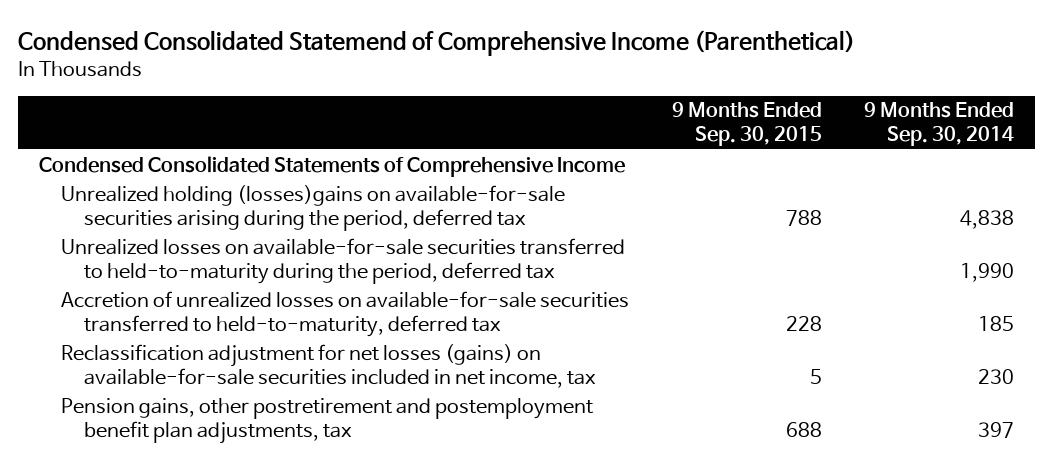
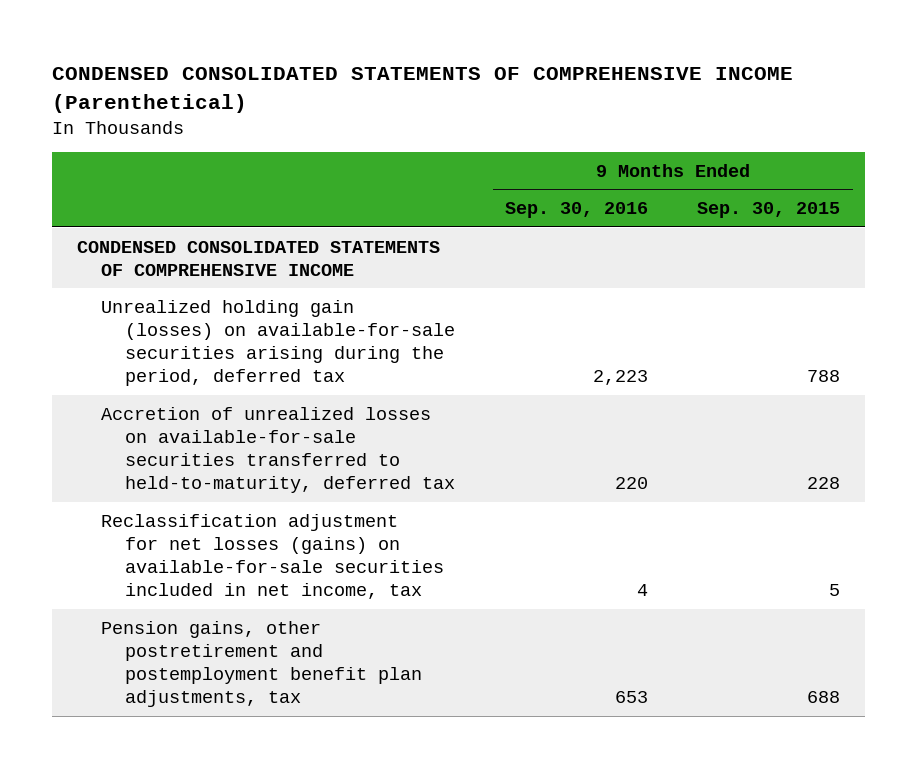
[17,29,855,56] Condensed Consolidated Statemend of Comprehensive Income (Parenthetical) -> [51,67,793,113] CONDENSED CONSOLIDATED STATEMENTS OF COMPREHENSIVE INCOME (Parenthetical)
[863,102,1014,147] 9 Months Ended Sep. 30, 2014 -> none
none -> [504,202,648,219] Sep. 30, 2016
[61,237,626,284] Unrealized losses on available-for-sale securities transferred to held-to-maturity during the period, deferred tax -> none
[39,155,626,177] Condensed Consolidated Statements of Comprehensive Income -> [76,240,440,276] CONDENSED CONSOLIDATED STATEMENTS OF COMPREHENSIVE INCOME
[61,184,566,231] Unrealized holding (losses)gains on available-for-sale securities arising during the period, deferred tax -> [101,299,456,386] Unrealized holding gain (losses) on available-for-sale securities arising during the period, deferred tax

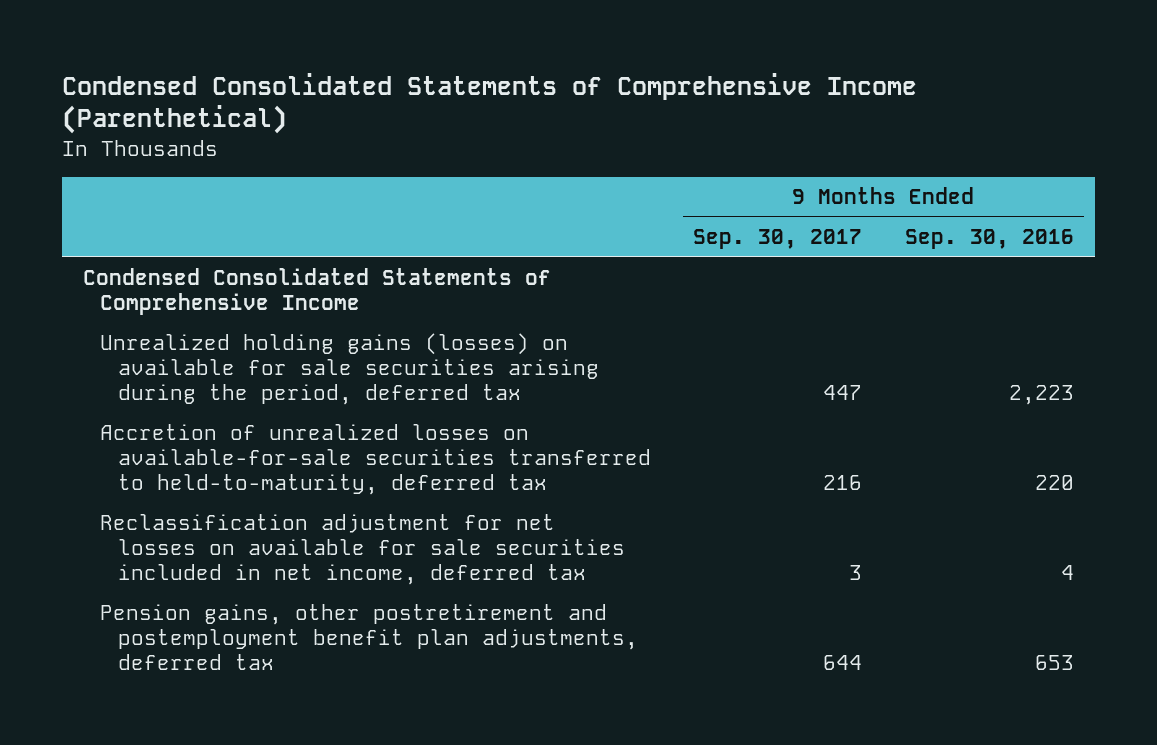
[51,67,793,113] CONDENSED CONSOLIDATED STATEMENTS OF COMPREHENSIVE INCOME (Parenthetical) -> [61,72,917,135] Condensed Consolidated Statements of Comprehensive Income (Parenthetical)
[697,202,841,219] Sep. 30, 2015 -> none
none -> [693,229,863,250] Sep. 30, 2017
[76,240,440,276] CONDENSED CONSOLIDATED STATEMENTS OF COMPREHENSIVE INCOME -> [83,268,552,316] Condensed Consolidated Statements of Comprehensive Income
[101,299,456,386] Unrealized holding gain (losses) on available-for-sale securities arising during the period, deferred tax -> [100,333,599,406] Unrealized holding gains (losses) on available for sale securities arising during the period, deferred tax
[101,513,445,599] Reclassification adjustment for net losses (gains) on available-for-sale securities included in net income, tax -> [100,514,625,586] Reclassification adjustment for net losses on available for sale securities included in net income, deferred tax
[101,620,423,707] Pension gains, other postretirement and postemployment benefit plan adjustments, tax -> [100,604,638,671] Pension gains, other postretirement and postemployment benefit plan adjustments, deferred tax

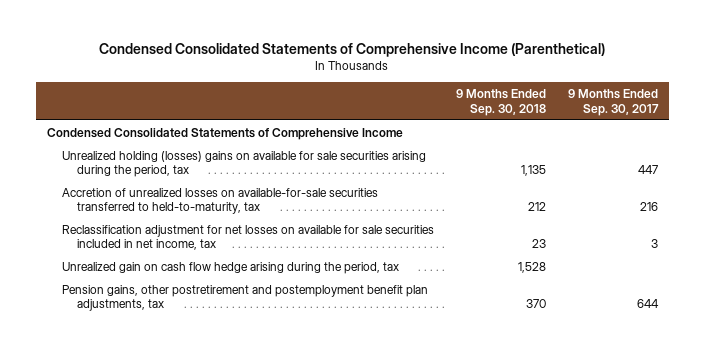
[904,229,1074,250] Sep. 30, 2016 -> none
none -> [455,88,546,116] 9 Months Ended Sep. 30, 2018
[100,333,599,406] Unrealized holding gains (losses) on available for sale securities arising during the period, deferred tax -> [62,150,427,178] Unrealized holding (losses) gains on available for sale securities arising during the period, tax
[100,424,651,496] Accretion of unrealized losses on available-for-sale securities transferred to held-to-maturity, deferred tax -> [62,187,379,215] Accretion of unrealized losses on available-for-sale securities transferred to held-to-maturity, tax
[100,514,625,586] Reclassification adjustment for net losses on available for sale securities included in net income, deferred tax -> [62,224,435,251] Reclassification adjustment for net losses on available for sale securities included in net income, tax
none -> [62,261,400,274] Unrealized gain on cash flow hedge arising during the period, tax
[100,604,638,671] Pension gains, other postretirement and postemployment benefit plan adjustments, deferred tax -> [62,284,429,312] Pension gains, other postretirement and postemployment benefit plan adjustments, tax

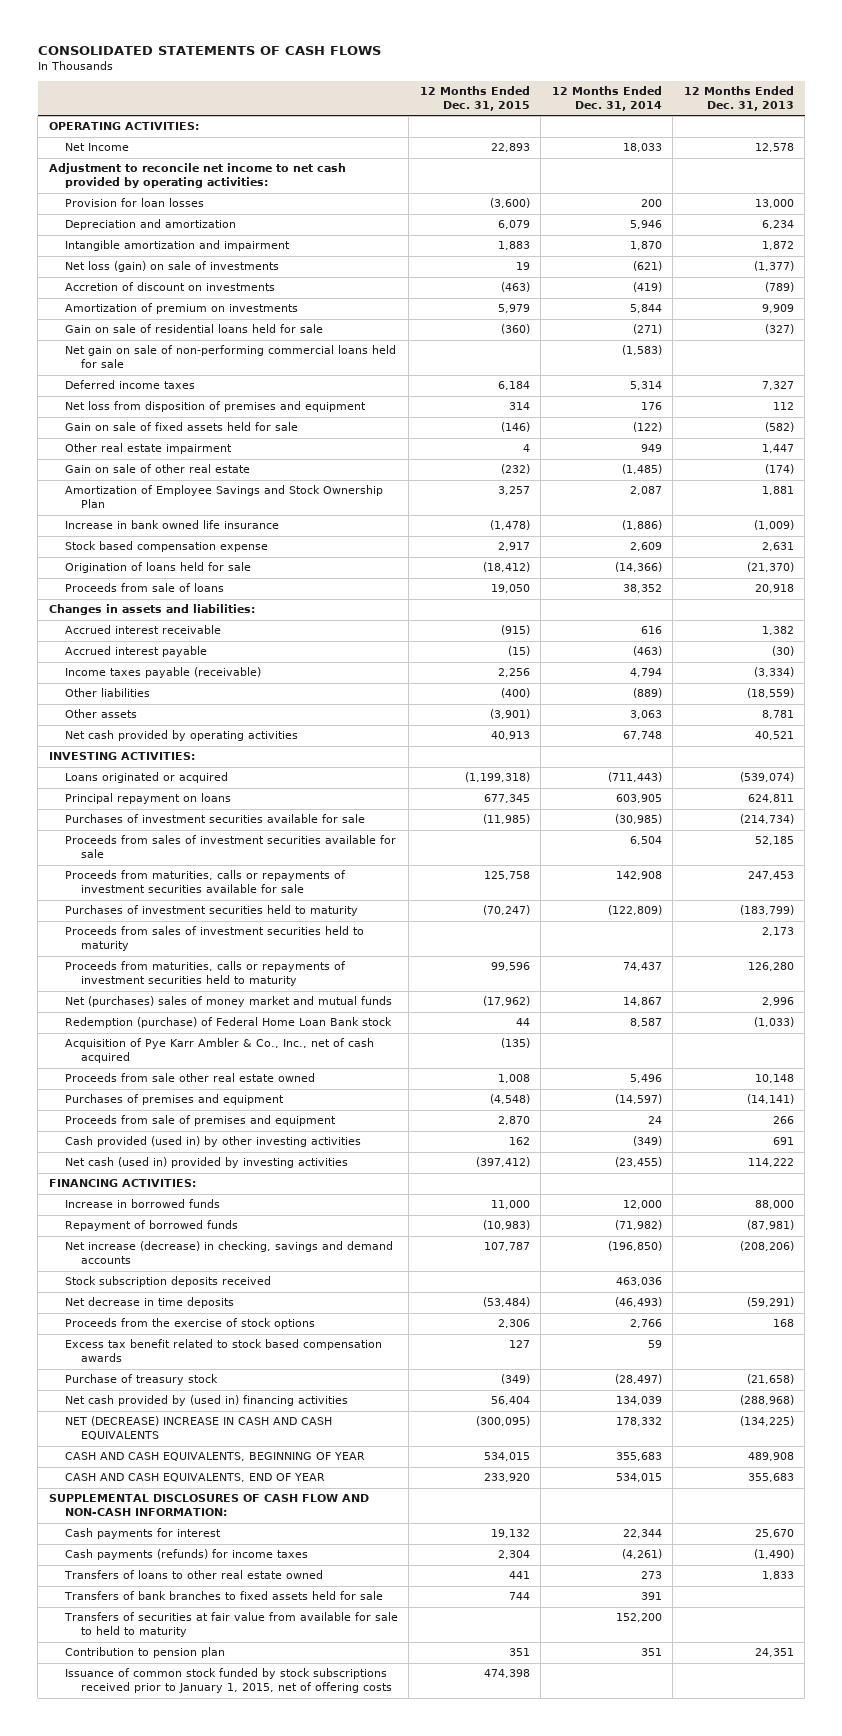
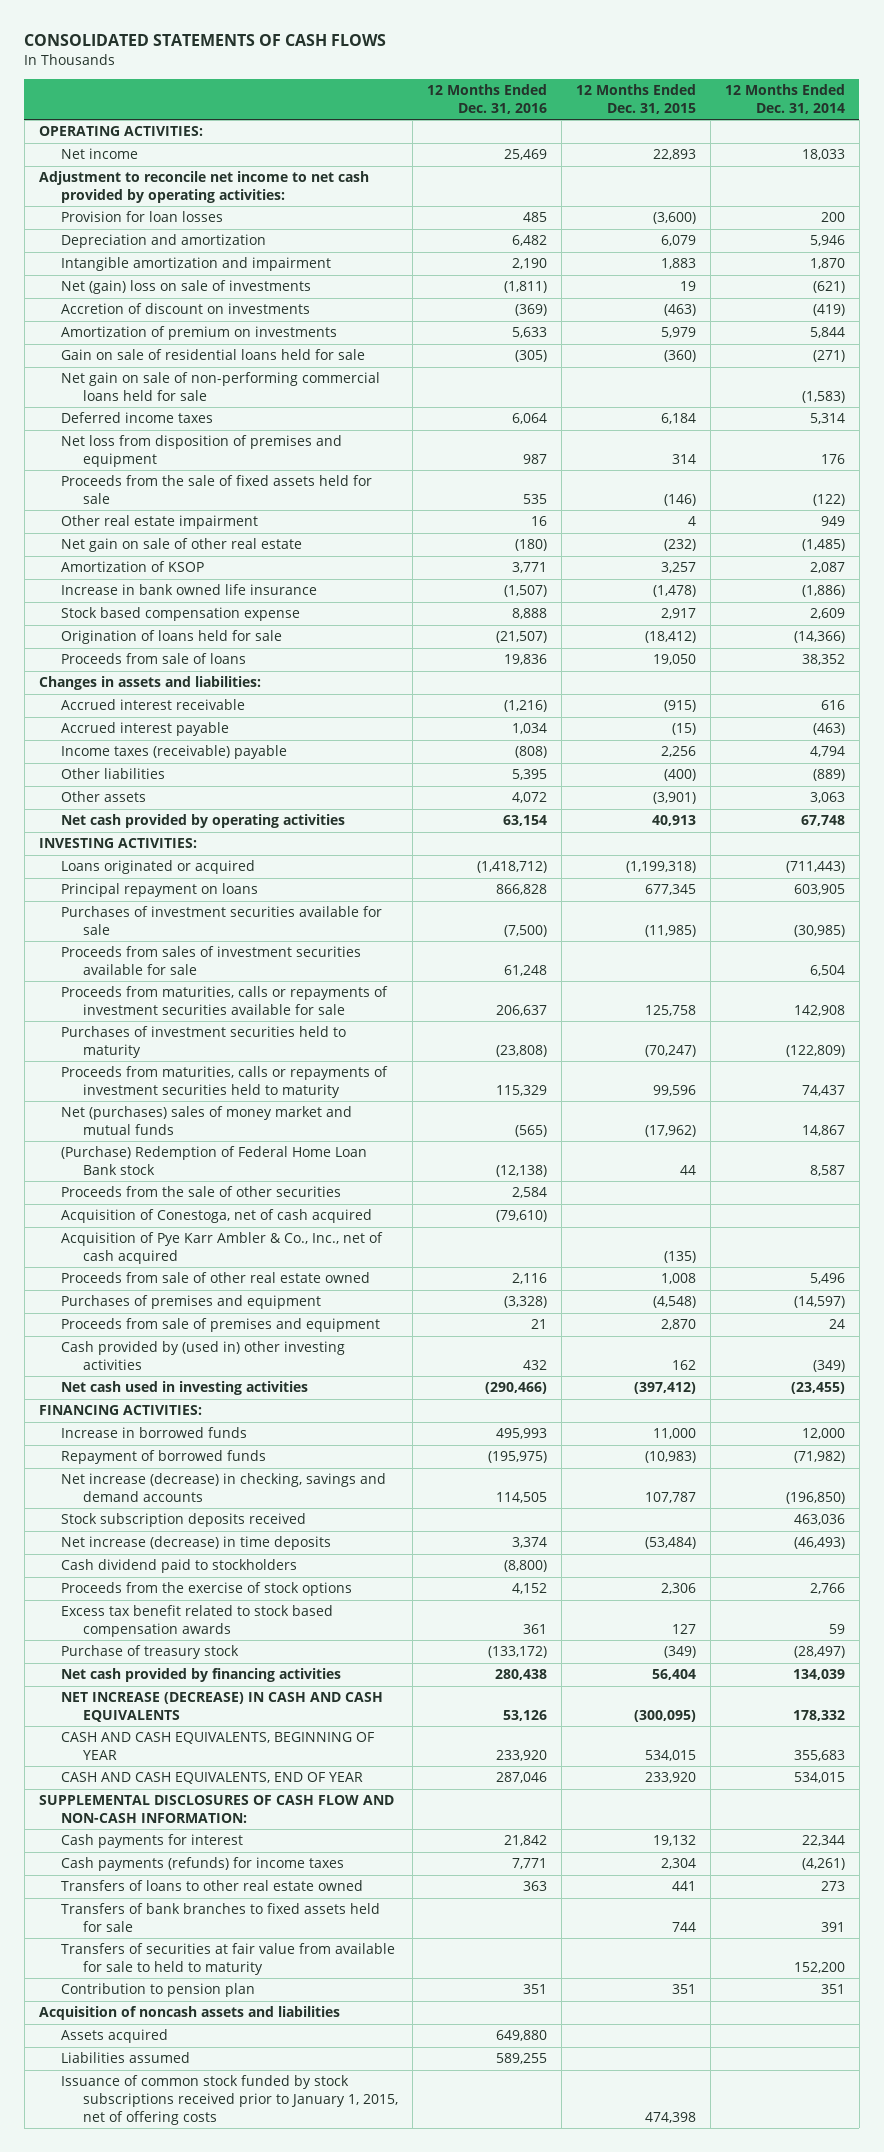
[683,86,794,112] 12 Months Ended Dec. 31, 2013 -> none
none -> [426,84,547,114] 12 Months Ended Dec. 31, 2016
[64,143,129,152] Net Income -> [60,148,138,160] Net income
[64,261,279,273] Net loss (gain) on sale of investments -> [60,280,311,295] Net (gain) loss on sale of investments
[64,422,298,432] Gain on sale of fixed assets held for sale -> [60,475,372,504] Proceeds from the sale of fixed assets held for sale
[64,464,250,474] Gain on sale of other real estate -> [60,538,302,553] Net gain on sale of other real estate
[64,485,383,509] Amortization of Employee Savings and Stock Ownership Plan -> [60,561,204,573] Amortization of KSOP
[64,667,261,679] Income taxes payable (receivable) -> [60,745,287,760] Income taxes (receivable) payable
[64,926,364,952] Proceeds from sales of investment securities held to maturity -> none
[64,1017,392,1029] Redemption (purchase) of Federal Home Loan Bank stock -> [60,1146,367,1175] (Purchase) Redemption of Federal Home Loan Bank stock
none -> [60,1186,341,1198] Proceeds from the sale of other securities
none -> [60,1209,372,1224] Acquisition of Conestoga, net of cash acquired
[64,1073,315,1083] Proceeds from sale other real estate owned -> [60,1272,370,1284] Proceeds from sale of other real estate owned
[64,1136,361,1148] Cash provided (used in) by other investing activities -> [60,1341,345,1370] Cash provided by (used in) other investing activities
[64,1157,348,1169] Net cash (used in) provided by investing activities -> [60,1381,308,1396] Net cash used in investing activities
[64,1297,234,1309] Net decrease in time deposits -> [60,1536,331,1551] Net increase (decrease) in time deposits
none -> [60,1559,297,1574] Cash dividend paid to stockholders
[64,1395,348,1407] Net cash provided by (used in) financing activities -> [60,1668,341,1683] Net cash provided by financing activities
[64,1416,332,1441] NET (DECREASE) INCREASE IN CASH AND CASH EQUIVALENTS -> [60,1692,383,1722] NET INCREASE (DECREASE) IN CASH AND CASH EQUIVALENTS
none -> [38,2006,340,2021] Acquisition of noncash assets and liabilities
none -> [60,2029,168,2044] Assets acquired
none -> [60,2052,190,2064] Liabilities assumed

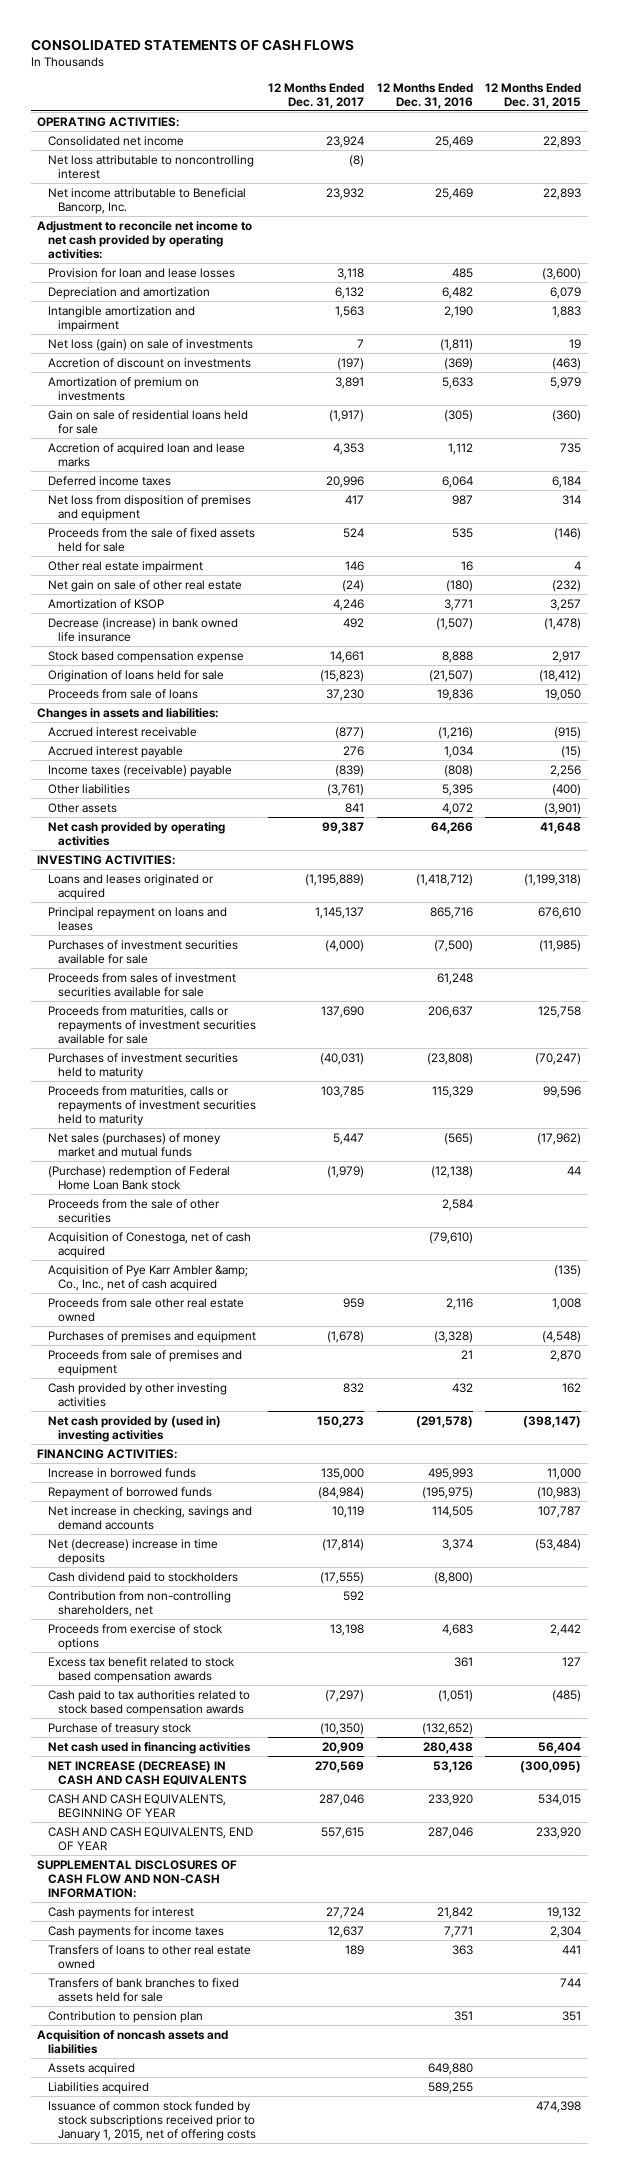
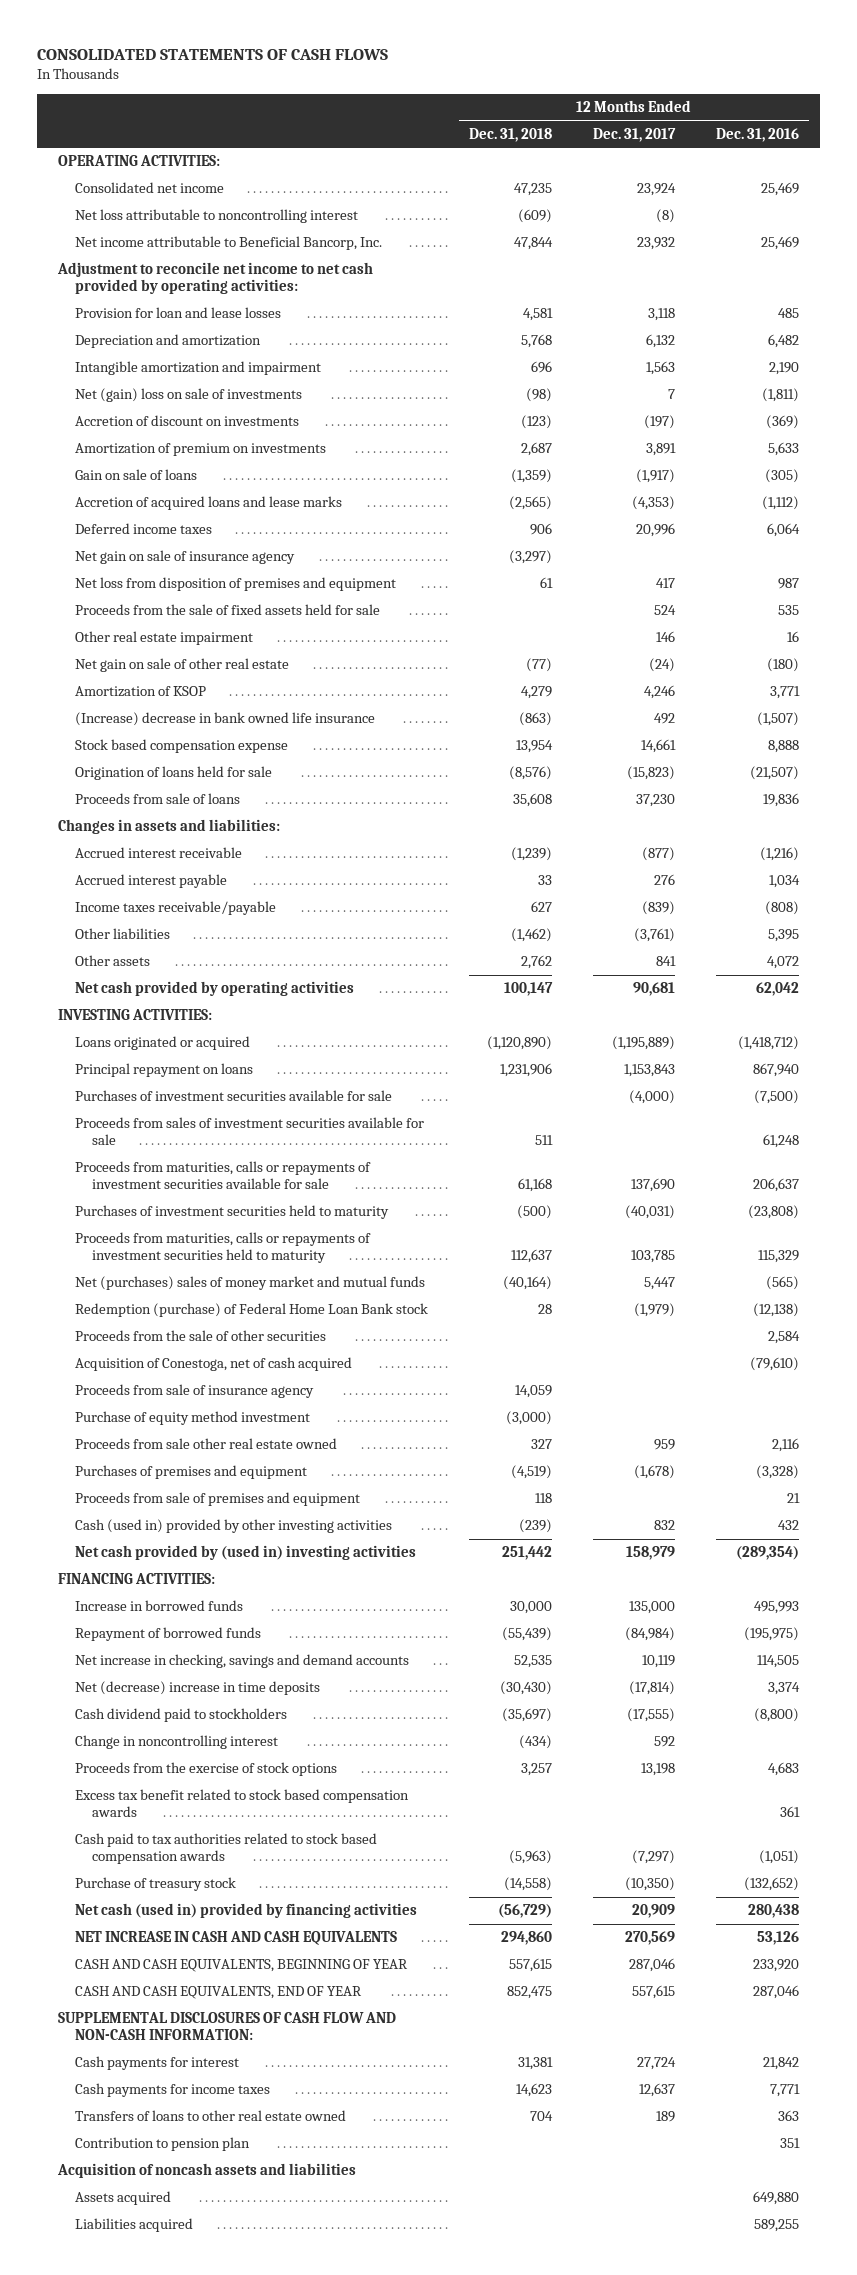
[485,82,582,109] 12 Months Ended Dec. 31, 2015 -> none
none -> [468,127,552,142] Dec. 31, 2018
[47,338,253,351] Net loss (gain) on sale of investments -> [74,388,302,403] Net (gain) loss on sale of investments
[47,409,248,434] Gain on sale of residential loans held for sale -> [74,469,197,481] Gain on sale of loans
[47,442,245,467] Accretion of acquired loan and lease marks -> [74,496,342,511] Accretion of acquired loans and lease marks
[333,442,365,455] 4,353 -> [632,496,676,511] (4,353)
[447,442,473,455] 1,112 -> [762,496,800,511] (1,112)
none -> [74,550,295,565] Net gain on sale of insurance agency
[47,617,238,642] Decrease (increase) in bank owned life insurance -> [74,712,375,727] (Increase) decrease in bank owned life insurance
[47,764,232,777] Income taxes (receivable) payable -> [74,901,276,916] Income taxes receivable/payable
[322,821,365,834] 99,387 -> [633,982,676,997] 90,681
[430,821,473,834] 64,266 -> [756,982,800,997] 62,042
[47,873,214,900] Loans and leases originated or acquired -> [74,1036,250,1051] Loans originated or acquired
[47,906,227,931] Principal repayment on loans and leases -> [74,1063,253,1078] Principal repayment on loans
[315,906,365,919] 1,145,137 -> [624,1064,676,1078] 1,153,843
[429,906,473,919] 865,716 -> [753,1063,800,1078] 867,940
[47,1132,221,1157] Net sales (purchases) of money market and mutual funds -> [74,1276,425,1291] Net (purchases) sales of money market and mutual funds
[47,1165,230,1190] (Purchase) redemption of Federal Home Loan Bank stock -> [74,1303,428,1318] Redemption (purchase) of Federal Home Loan Bank stock
[47,1264,248,1291] Acquisition of Pye Karr Ambler &amp; Co., Inc., net of cash acquired -> none
none -> [74,1384,314,1399] Proceeds from sale of insurance agency
none -> [74,1411,310,1426] Purchase of equity method investment
[47,1382,227,1407] Cash provided by other investing activities -> [74,1519,392,1534] Cash (used in) provided by other investing activities
[317,1415,365,1428] 150,273 -> [626,1546,676,1561] 158,979
[415,1415,473,1428] (291,578) -> [736,1546,800,1561] (289,354)
[47,1590,231,1617] Contribution from non-controlling shareholders, net -> [74,1735,278,1750] Change in noncontrolling interest
[47,1623,223,1650] Proceeds from exercise of stock options -> [74,1762,337,1777] Proceeds from the exercise of stock options
[47,1741,251,1754] Net cash used in financing activities -> [74,1903,417,1919] Net cash (used in) provided by financing activities
[47,1760,248,1785] NET INCREASE (DECREASE) IN CASH AND CASH EQUIVALENTS -> [74,1931,397,1946] NET INCREASE IN CASH AND CASH EQUIVALENTS
[47,1977,239,2002] Transfers of bank branches to fixed assets held for sale -> none
[47,2100,257,2141] Issuance of common stock funded by stock subscriptions received prior to January 1, 2015, net of offering costs -> none

